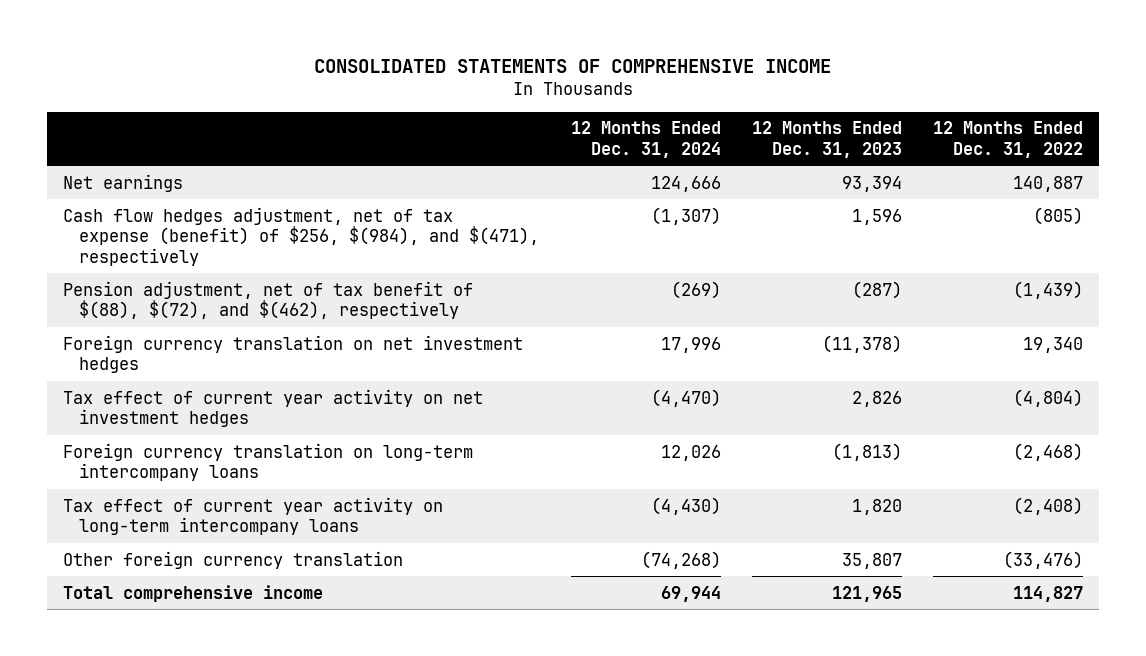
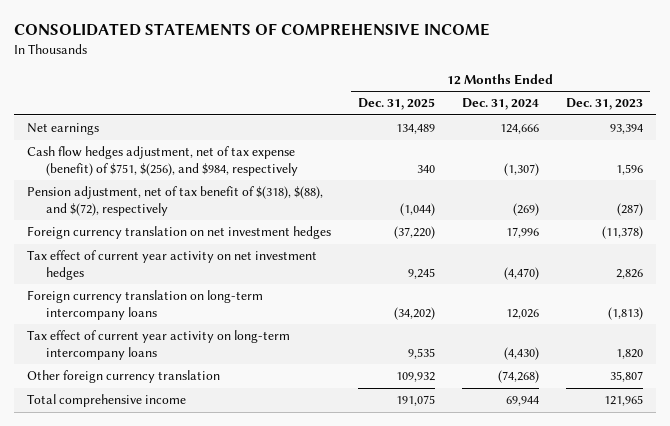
[933,121,1084,158] 12 Months Ended Dec. 31, 2022 -> none
none -> [358,98,436,111] Dec. 31, 2025
[63,206,540,266] Cash flow hedges adjustment, net of tax expense (benefit) of $256, $(984), and $(471), respectively -> [27,146,299,176] Cash flow hedges adjustment, net of tax expense (benefit) of $751, $(256), and $984, respectively
[63,280,474,320] Pension adjustment, net of tax benefit of $(88), $(72), and $(462), respectively -> [27,186,324,216] Pension adjustment, net of tax benefit of $(318), $(88), and $(72), respectively

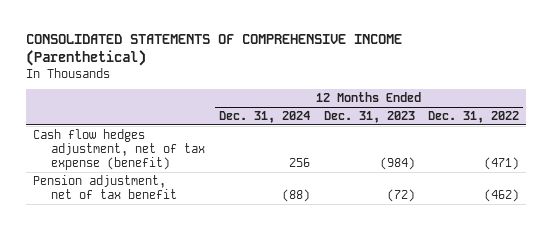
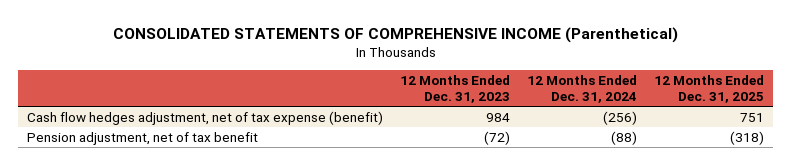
[428,110,520,123] Dec. 31, 2022 -> none
none -> [654,75,765,104] 12 Months Ended Dec. 31, 2025
[288,158,310,168] 256 -> [603,110,638,125] (256)
[379,157,415,171] (984) -> [486,112,511,122] 984

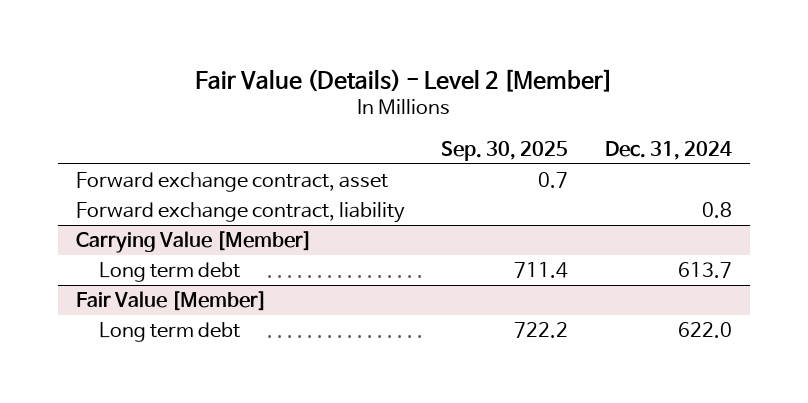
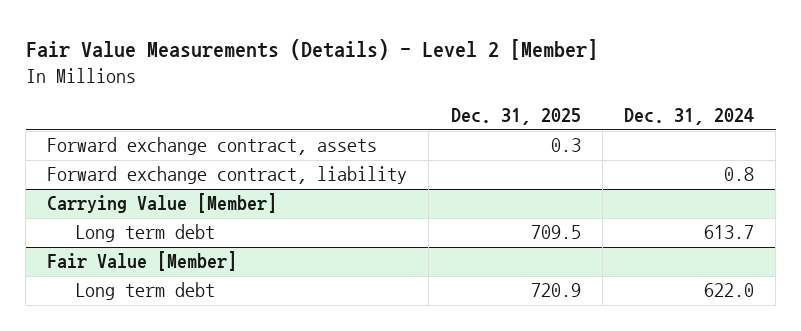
[194,68,613,92] Fair Value (Details) - Level 2 [Member] -> [25,38,598,60] Fair Value Measurements (Details) - Level 2 [Member]
[441,140,569,161] Sep. 30, 2025 -> none
none -> [450,108,581,126] Dec. 31, 2025
[75,172,388,193] Forward exchange contract, asset -> [47,137,378,156] Forward exchange contract, assets

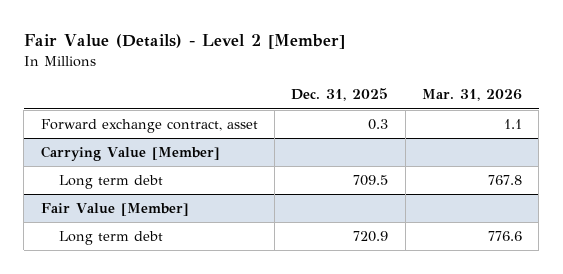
[25,38,598,60] Fair Value Measurements (Details) - Level 2 [Member] -> [23,34,345,50] Fair Value (Details) - Level 2 [Member]
[624,108,755,126] Dec. 31, 2024 -> none
none -> [422,89,523,102] Mar. 31, 2026
[47,166,408,185] Forward exchange contract, liability -> none
[47,137,378,156] Forward exchange contract, assets -> [40,119,258,134] Forward exchange contract, asset

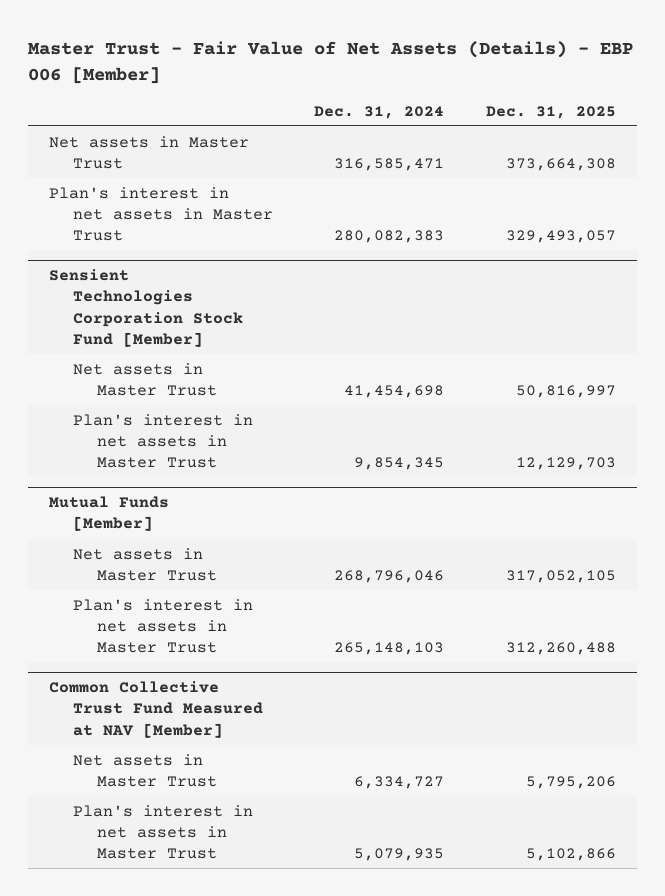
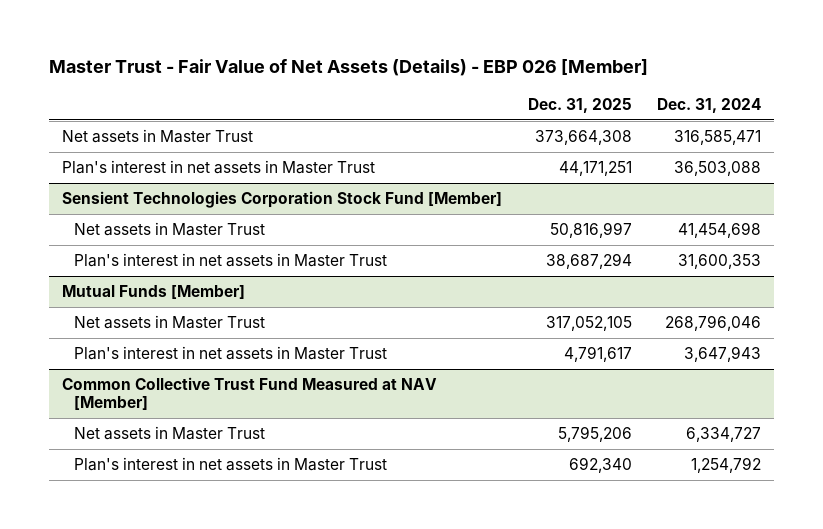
[27,40,633,84] Master Trust - Fair Value of Net Assets (Details) - EBP 006 [Member] -> [49,59,649,77] Master Trust - Fair Value of Net Assets (Details) - EBP 026 [Member]
[334,230,445,244] 280,082,383 -> [673,161,761,177] 36,503,088
[506,230,617,244] 329,493,057 -> [558,161,632,177] 44,171,251
[354,457,445,471] 9,854,345 -> [677,254,761,270] 31,600,353
[516,457,617,471] 12,129,703 -> [545,253,632,270] 38,687,294
[334,642,445,656] 265,148,103 -> [683,346,761,363] 3,647,943
[506,642,617,656] 312,260,488 -> [563,346,632,363] 4,791,617
[354,848,445,862] 5,079,935 -> [690,457,761,474] 1,254,792
[526,848,617,862] 5,102,866 -> [568,457,632,474] 692,340

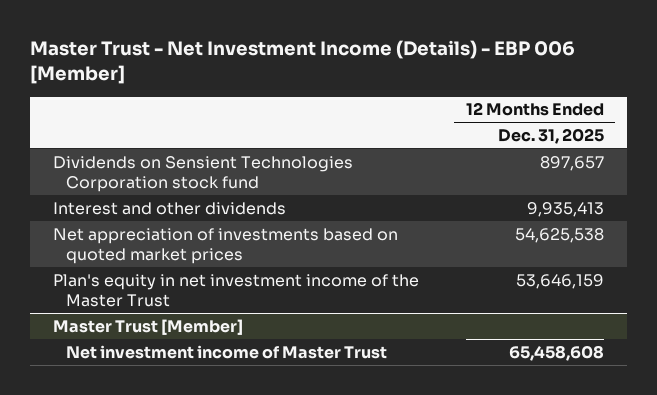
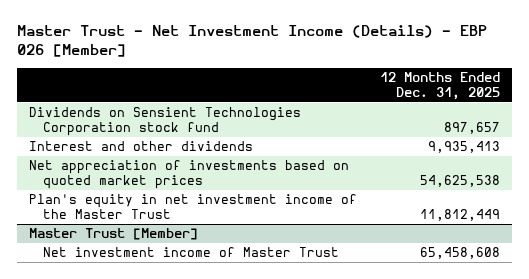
[30,40,576,85] Master Trust - Net Investment Income (Details) - EBP 006 [Member] -> [16,25,487,58] Master Trust - Net Investment Income (Details) - EBP 026 [Member]
[515,273,604,289] 53,646,159 -> [420,208,501,221] 11,812,449

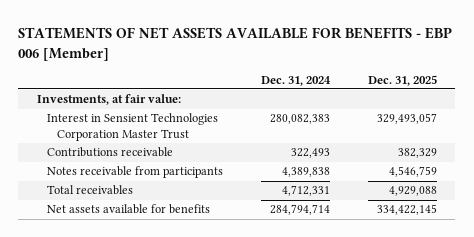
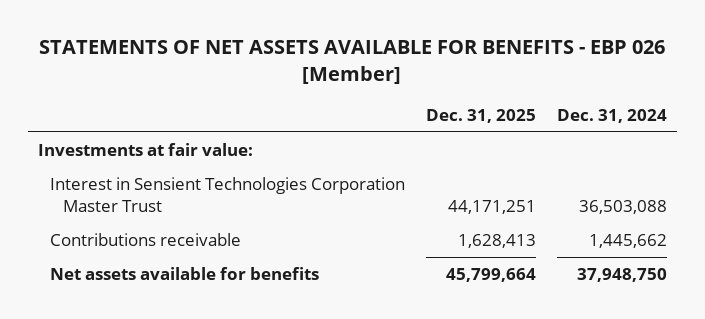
[18,27,453,61] STATEMENTS OF NET ASSETS AVAILABLE FOR BENEFITS - EBP 006 [Member] -> [39,40,666,84] STATEMENTS OF NET ASSETS AVAILABLE FOR BENEFITS - EBP 026 [Member]
[47,166,224,179] Notes receivable from participants -> none
[47,185,134,196] Total receivables -> none
[37,94,182,106] Investments, at fair value: -> [38,142,254,156] Investments at fair value:
[269,114,330,125] 280,082,383 -> [578,199,667,214] 36,503,088
[376,113,437,125] 329,493,057 -> [448,199,537,214] 44,171,251
[290,148,330,159] 322,493 -> [588,233,667,248] 1,445,662
[397,148,437,159] 382,329 -> [458,233,537,248] 1,628,413
[269,204,330,216] 284,794,714 -> [576,267,667,282] 37,948,750
[376,204,437,216] 334,422,145 -> [446,267,537,282] 45,799,664

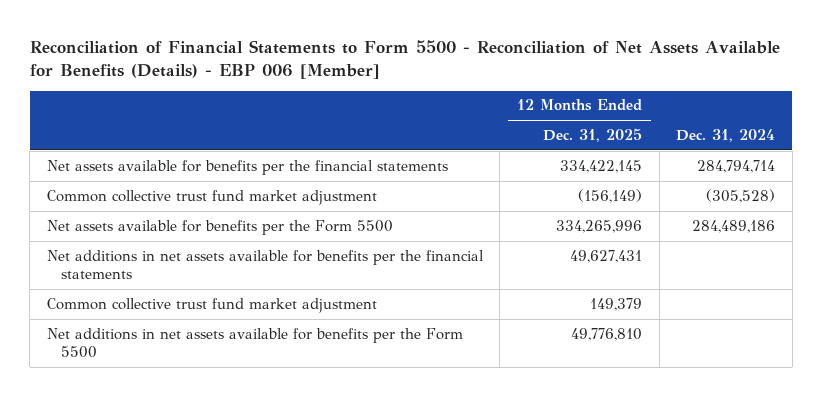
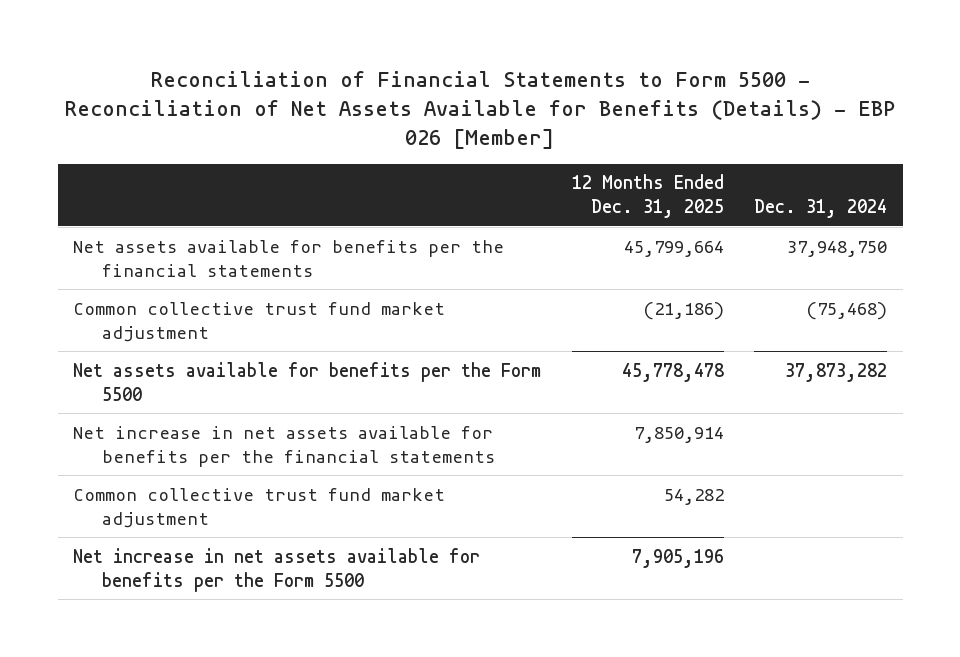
[29,39,780,79] Reconciliation of Financial Statements to Form 5500 - Reconciliation of Net Assets Available for Benefits (Details) - EBP 006 [Member] -> [64,70,896,149] Reconciliation of Financial Statements to Form 5500 - Reconciliation of Net Assets Available for Benefits (Details) - EBP 026 [Member]
[560,159,643,173] 334,422,145 -> [623,240,724,257] 45,799,664
[697,159,776,173] 284,794,714 -> [787,240,888,257] 37,948,750
[578,188,643,203] (156,149) -> [642,301,724,320] (21,186)
[706,188,776,203] (305,528) -> [806,301,888,320] (75,468)
[556,219,643,233] 334,265,996 -> [621,362,724,382] 45,778,478
[692,219,776,233] 284,489,186 -> [785,362,888,382] 37,873,282
[46,249,484,280] Net additions in net assets available for benefits per the financial statements -> [73,425,495,467] Net increase in net assets available for benefits per the financial statements
[570,249,643,263] 49,627,431 -> [633,426,724,443] 7,850,914
[590,297,643,311] 149,379 -> [663,488,724,505] 54,282
[46,327,463,359] Net additions in net assets available for benefits per the Form 5500 -> [73,547,481,592] Net increase in net assets available for benefits per the Form 5500
[571,327,643,341] 49,776,810 -> [631,548,724,568] 7,905,196

